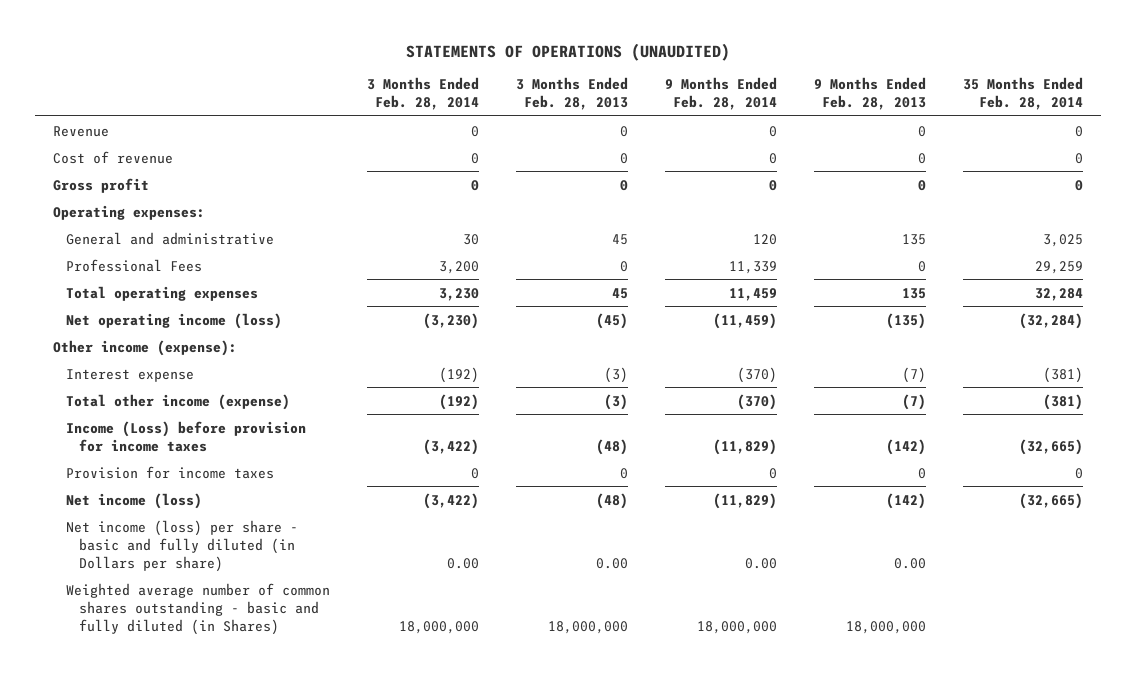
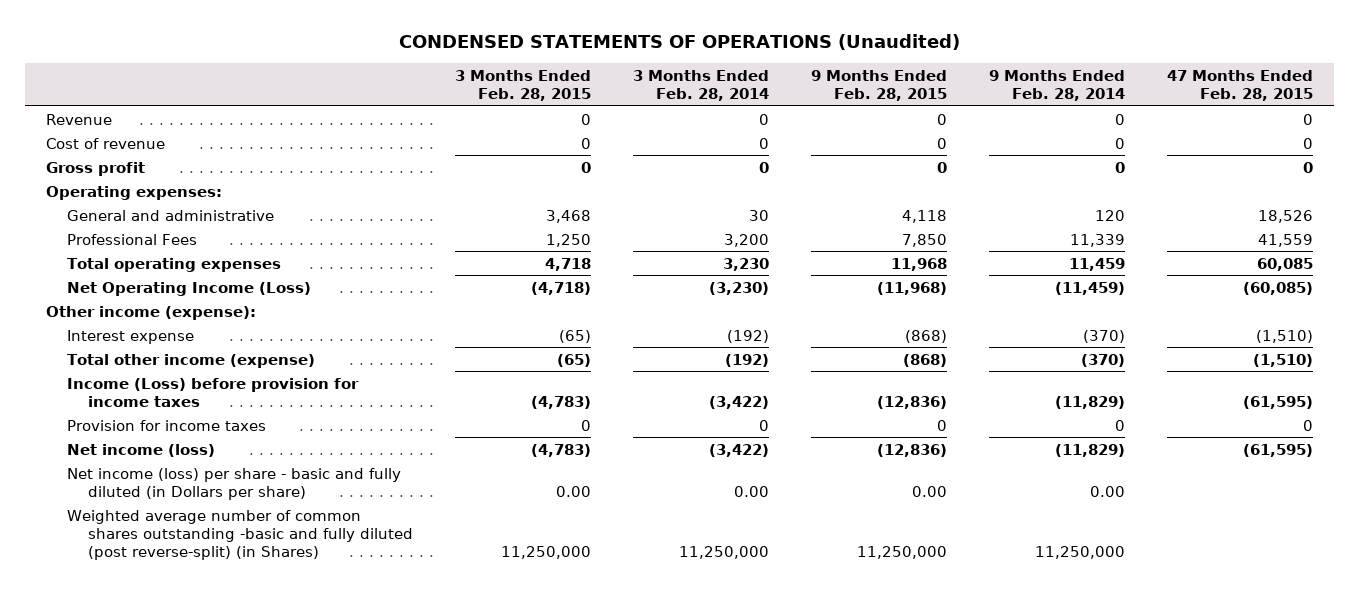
[405,42,730,61] STATEMENTS OF OPERATIONS (UNAUDITED) -> [399,34,961,51] CONDENSED STATEMENTS OF OPERATIONS (Unaudited)
[515,77,628,111] 3 Months Ended Feb. 28, 2013 -> none
[813,77,926,111] 9 Months Ended Feb. 28, 2013 -> none
[962,77,1083,111] 35 Months Ended Feb. 28, 2014 -> none
none -> [454,70,591,102] 3 Months Ended Feb. 28, 2015
none -> [810,70,947,102] 9 Months Ended Feb. 28, 2015
none -> [1166,70,1313,102] 47 Months Ended Feb. 28, 2015
[66,312,283,329] Net operating income (loss) -> [66,281,311,296] Net Operating Income (Loss)
[66,582,331,635] Weighted average number of common shares outstanding - basic and fully diluted (in Shares) -> [66,509,413,561] Weighted average number of common shares outstanding -basic and fully diluted (post reverse-split) (in Shares)
[398,620,479,634] 18,000,000 -> [678,546,769,560] 11,250,000
[696,620,777,634] 18,000,000 -> [1034,546,1125,560] 11,250,000

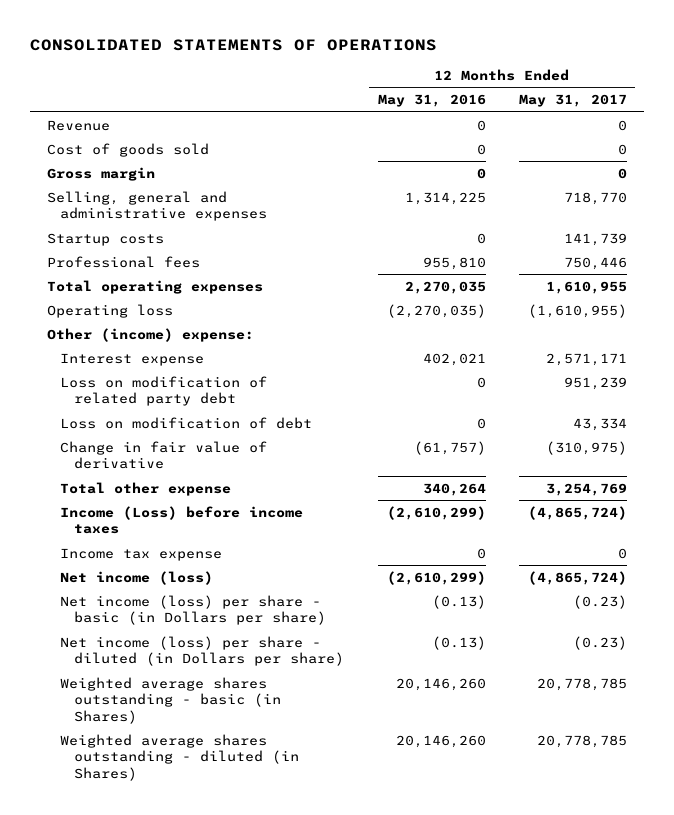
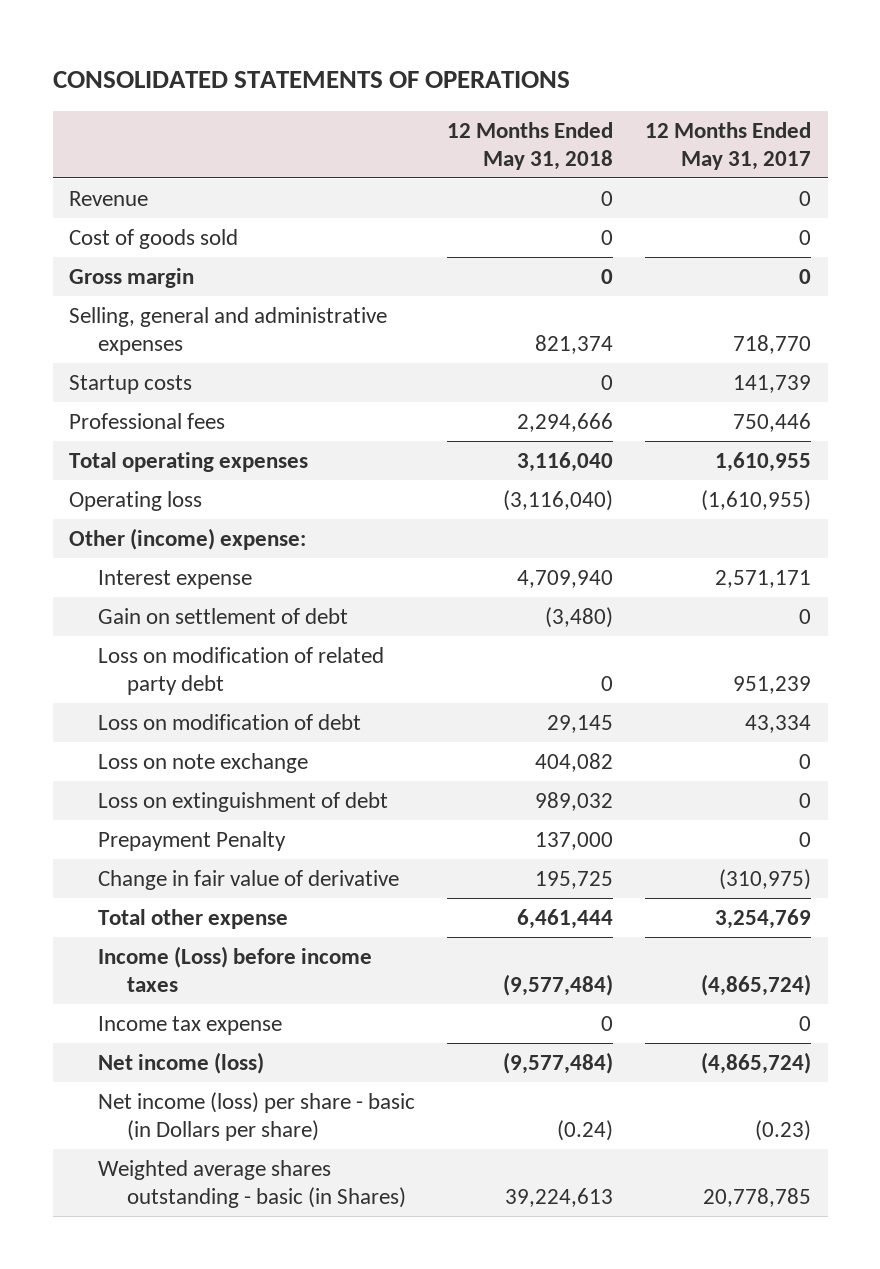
[377,94,486,108] May 31, 2016 -> none
none -> [447,122,614,170] 12 Months Ended May 31, 2018
none -> [97,608,348,625] Gain on settlement of debt
none -> [97,753,308,774] Loss on note exchange
none -> [97,792,388,813] Loss on extinguishment of debt
none -> [97,831,286,852] Prepayment Penalty
[60,635,345,667] Net income (loss) per share - diluted (in Dollars per share) -> none
[60,733,300,782] Weighted average shares outstanding - diluted (in Shares) -> none

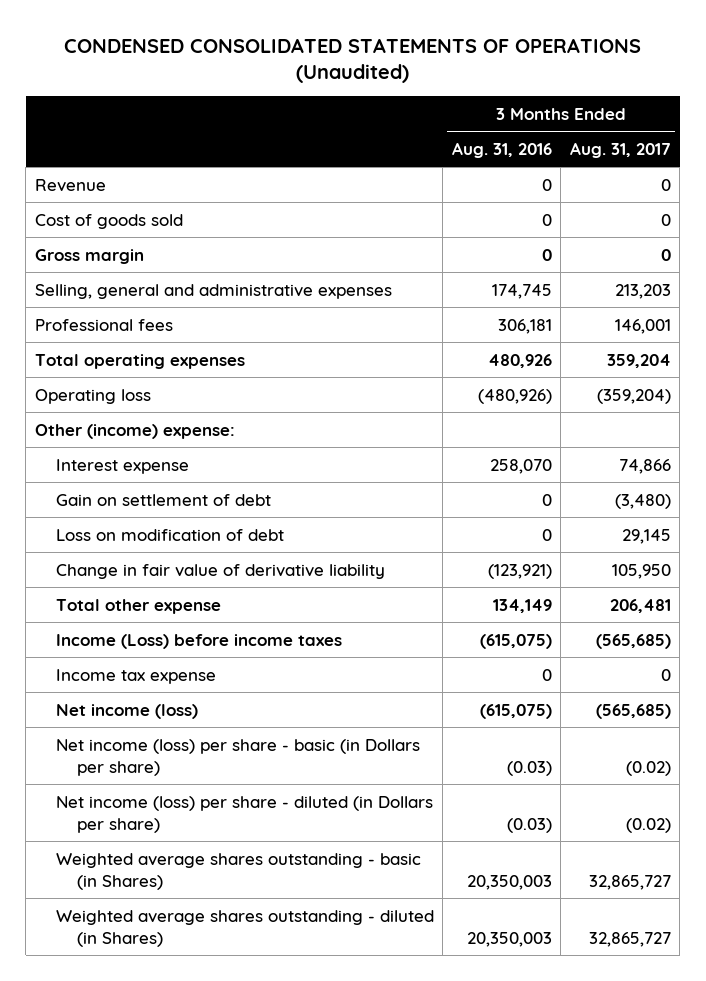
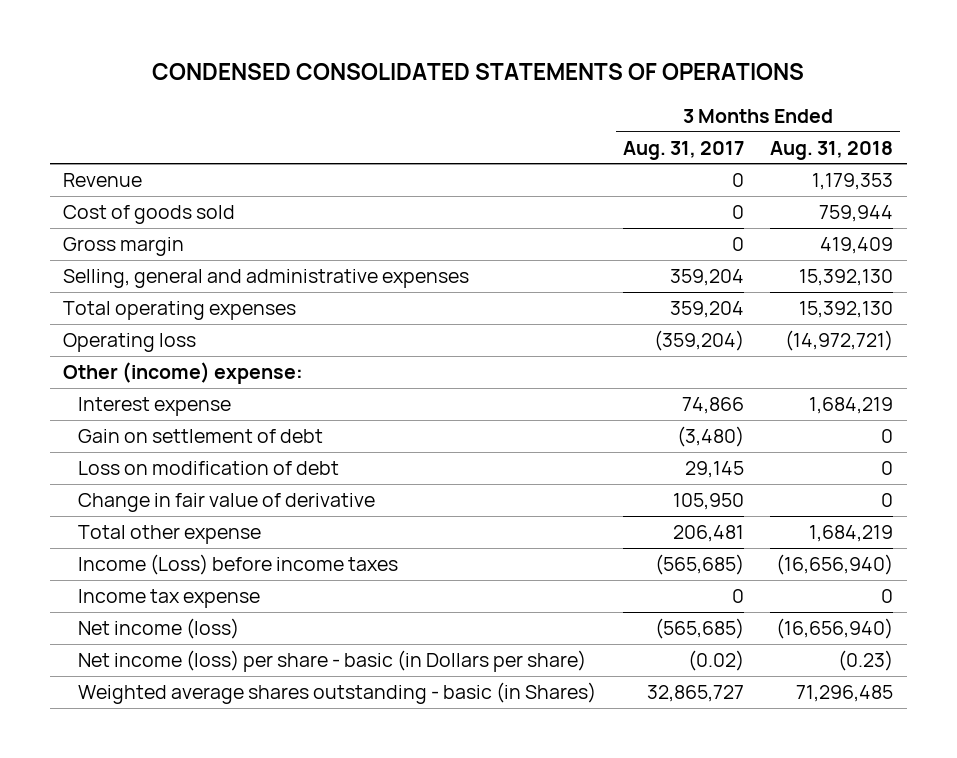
[63,37,641,84] CONDENSED CONSOLIDATED STATEMENTS OF OPERATIONS (Unaudited) -> [152,63,805,81] CONDENSED CONSOLIDATED STATEMENTS OF OPERATIONS
[451,141,552,158] Aug. 31, 2016 -> none
none -> [770,140,894,160] Aug. 31, 2018
[34,318,173,331] Professional fees -> none
[614,283,671,299] 213,203 -> [669,268,744,286] 359,204
[55,563,385,579] Change in fair value of derivative liability -> [78,492,376,512] Change in fair value of derivative
[55,795,433,833] Net income (loss) per share - diluted (in Dollars per share) -> none
[55,909,434,947] Weighted average shares outstanding - diluted (in Shares) -> none

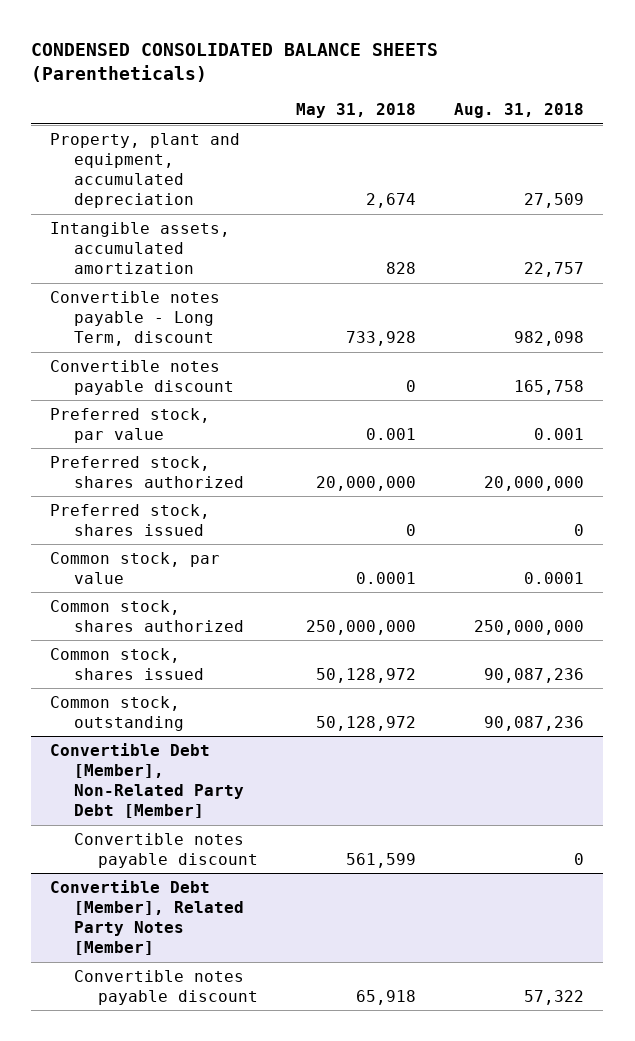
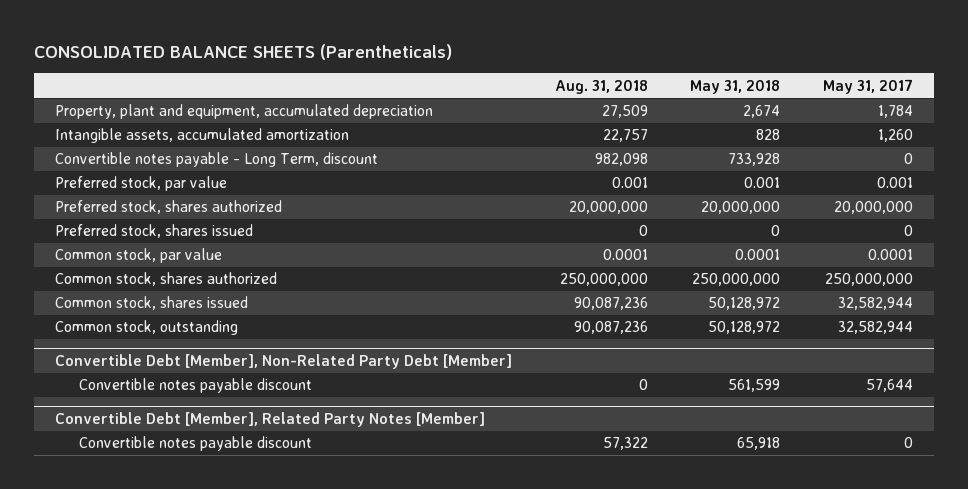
[31,42,439,82] CONDENSED CONSOLIDATED BALANCE SHEETS (Parentheticals) -> [33,43,452,60] CONSOLIDATED BALANCE SHEETS (Parentheticals)
none -> [822,78,913,94] May 31, 2017
[50,359,235,395] Convertible notes payable discount -> none

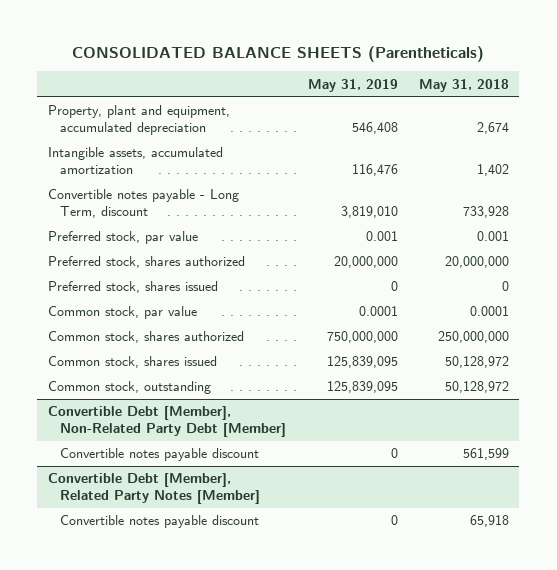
[554,79,648,94] Aug. 31, 2018 -> none
[822,78,913,94] May 31, 2017 -> none
none -> [307,78,398,92] May 31, 2019
[756,129,781,141] 828 -> [476,164,509,177] 1,402

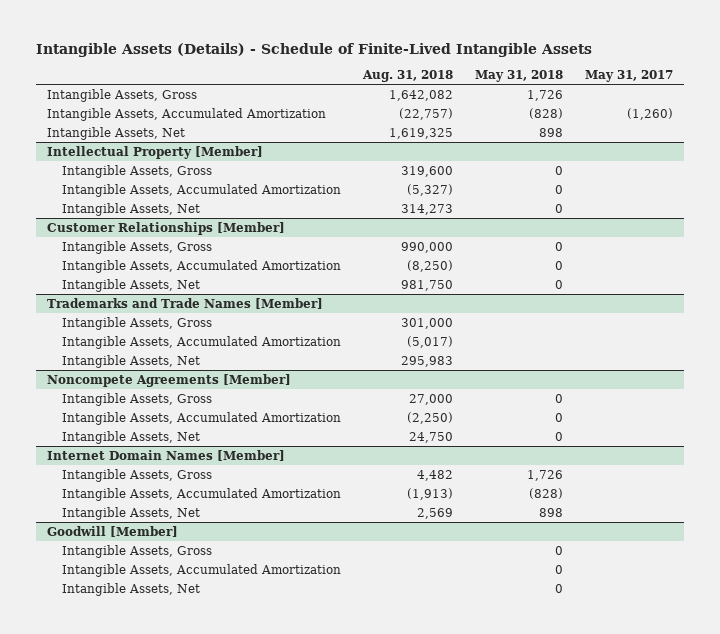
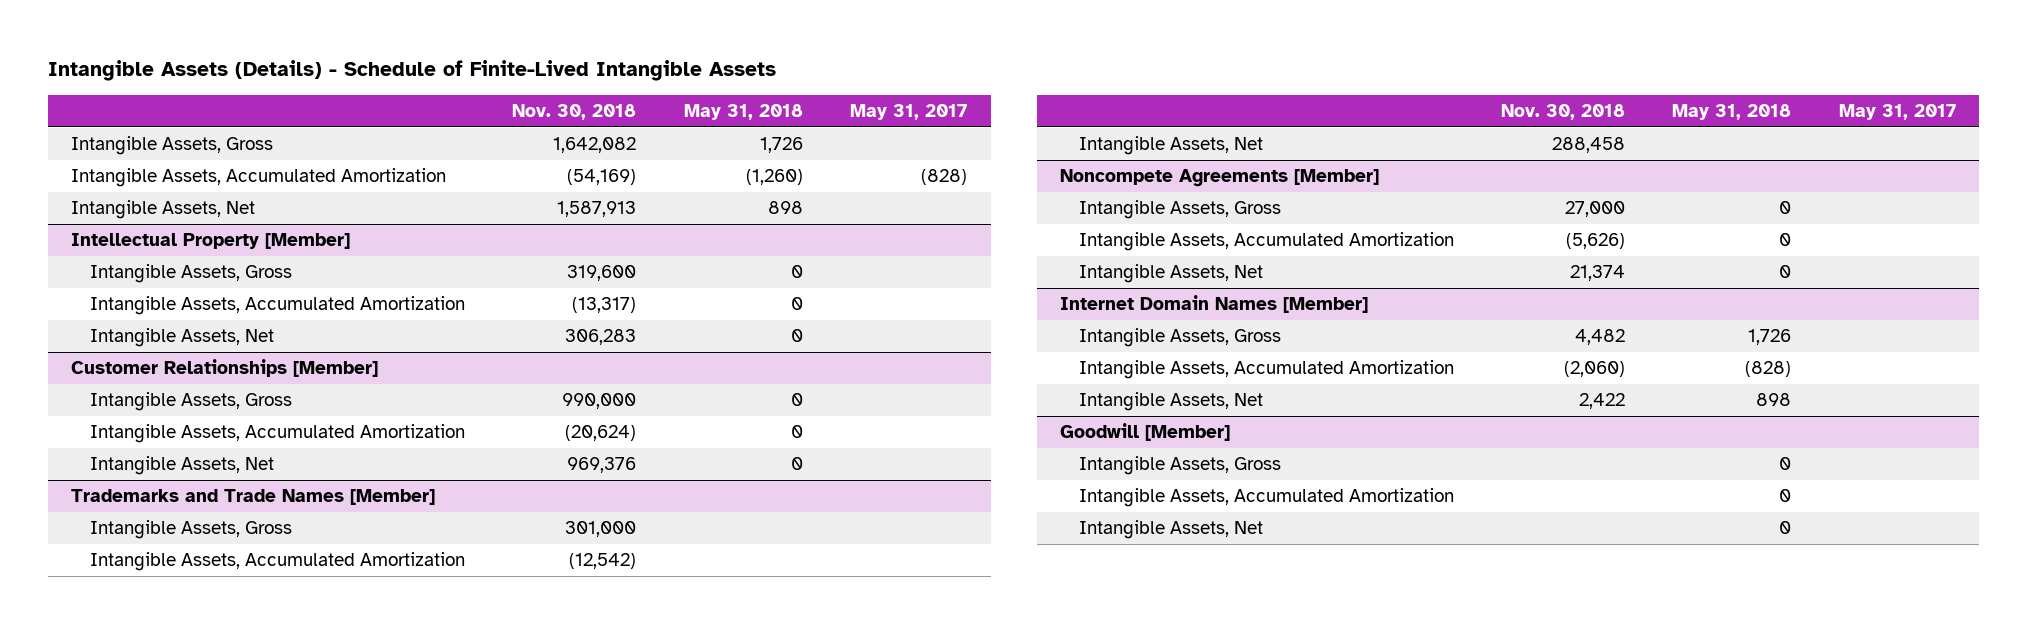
[361,70,453,83] Aug. 31, 2018 -> none
none -> [512,104,637,121] Nov. 30, 2018
[529,107,564,119] (828) -> [745,169,803,186] (1,260)
[627,107,674,120] (1,260) -> [920,169,967,186] (828)

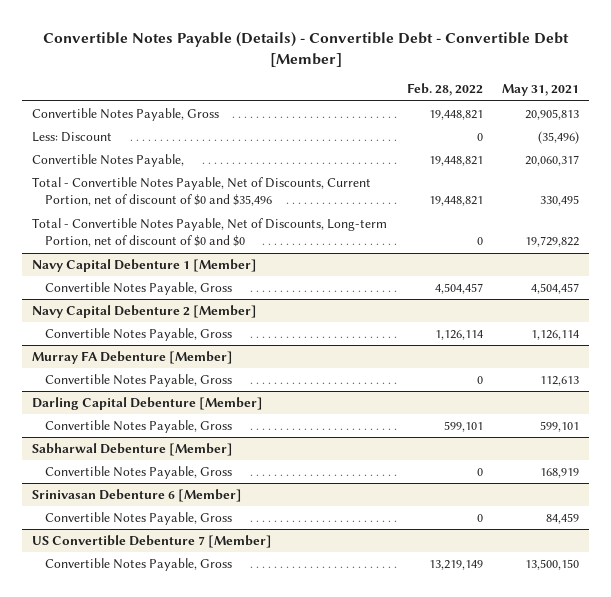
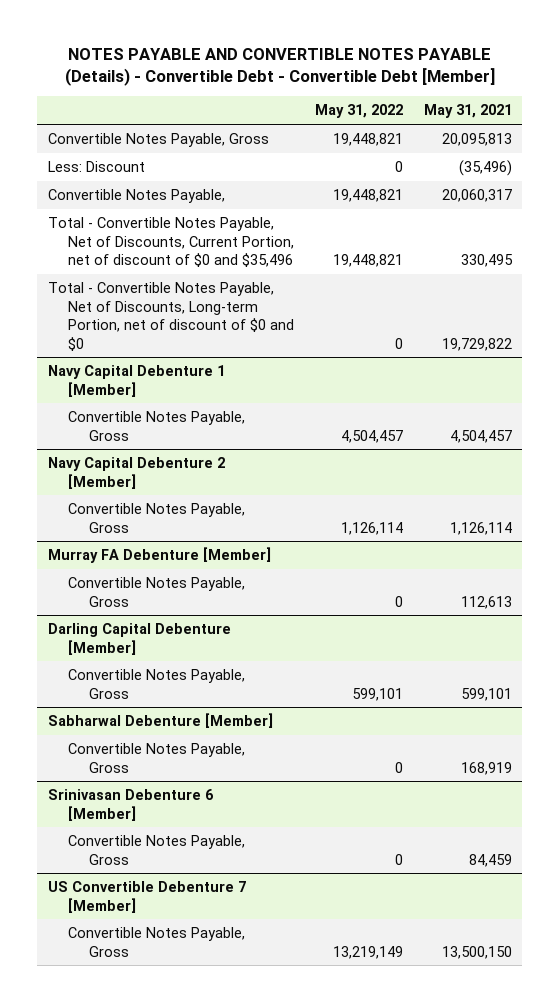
[42,32,569,68] Convertible Notes Payable (Details) - Convertible Debt - Convertible Debt [Member] -> [64,47,495,86] NOTES PAYABLE AND CONVERTIBLE NOTES PAYABLE (Details) - Convertible Debt - Convertible Debt [Member]
[406,83,483,97] Feb. 28, 2022 -> none
none -> [315,104,404,119] May 31, 2022
[524,108,579,120] 20,905,813 -> [441,132,512,146] 20,095,813

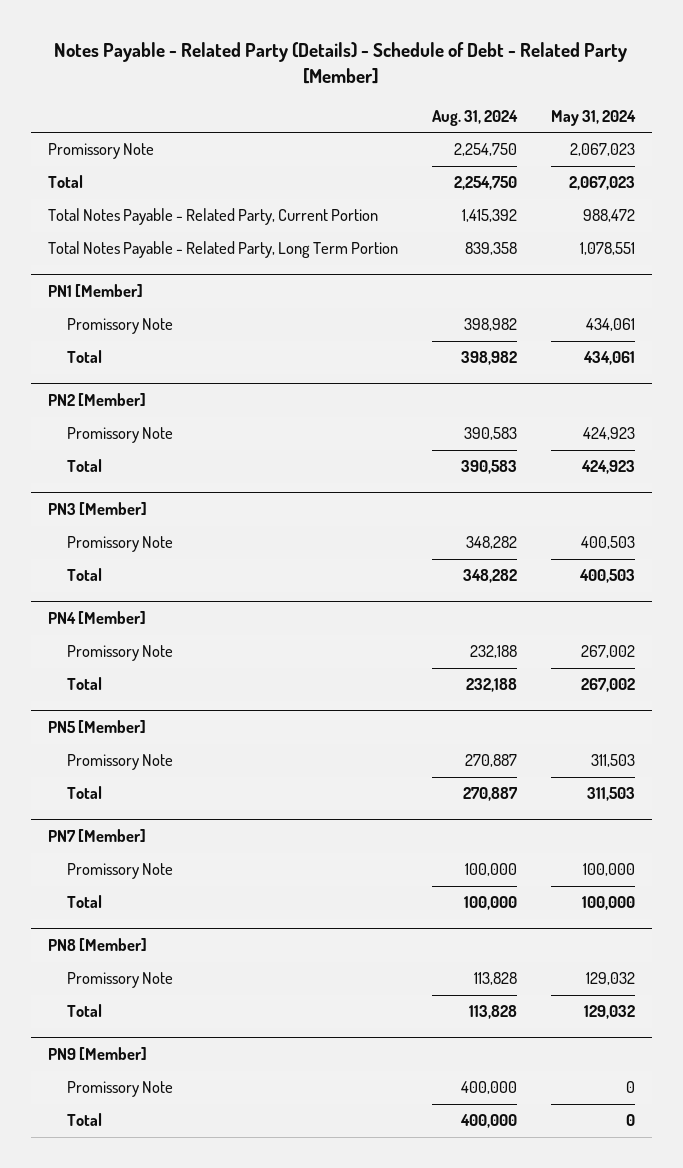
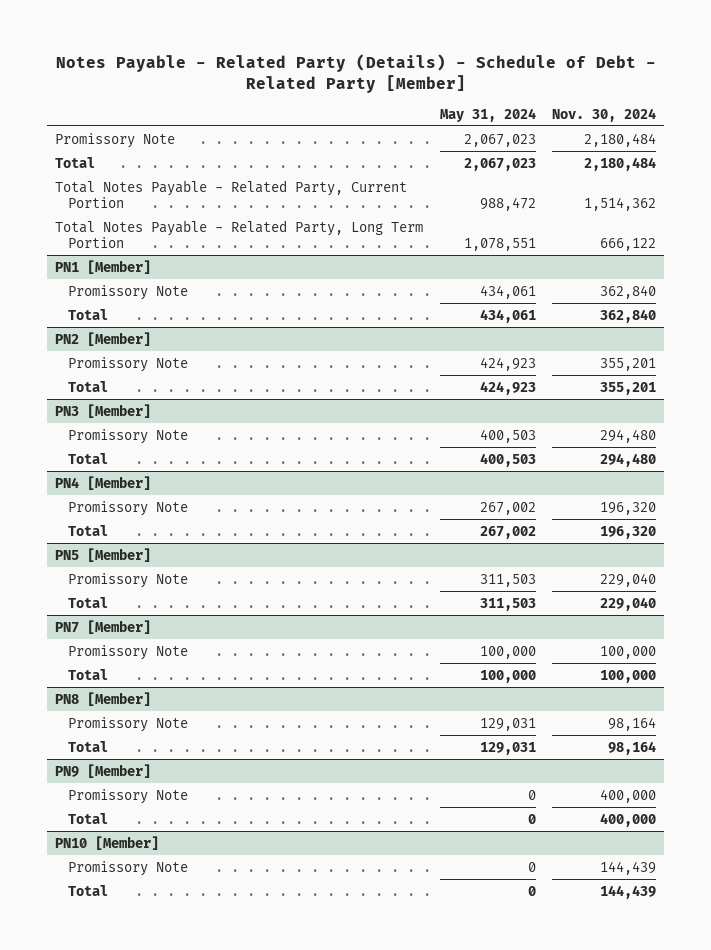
[431,109,518,126] Aug. 31, 2024 -> none
none -> [552,107,657,122] Nov. 30, 2024
[585,972,635,986] 129,032 -> [479,717,536,731] 129,031
[583,1005,635,1020] 129,032 -> [479,741,536,755] 129,031
none -> [55,835,160,850] PN10 [Member]
none -> [67,860,188,876] Promissory Note
none -> [67,884,108,896] Total

